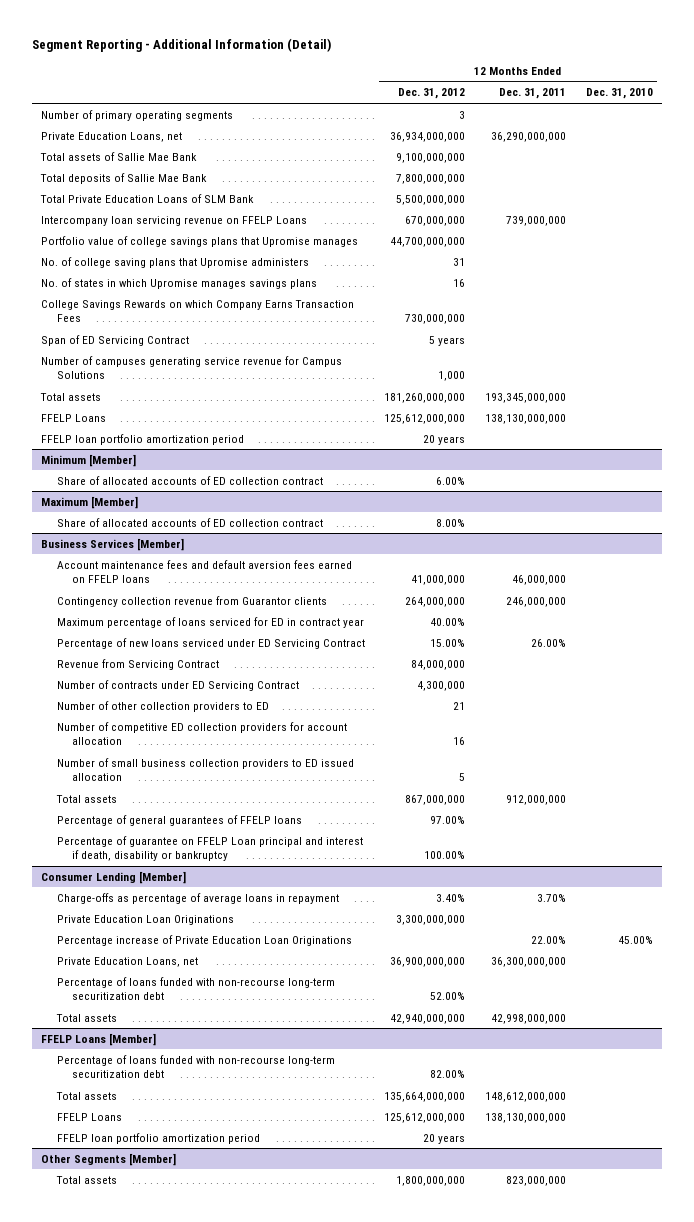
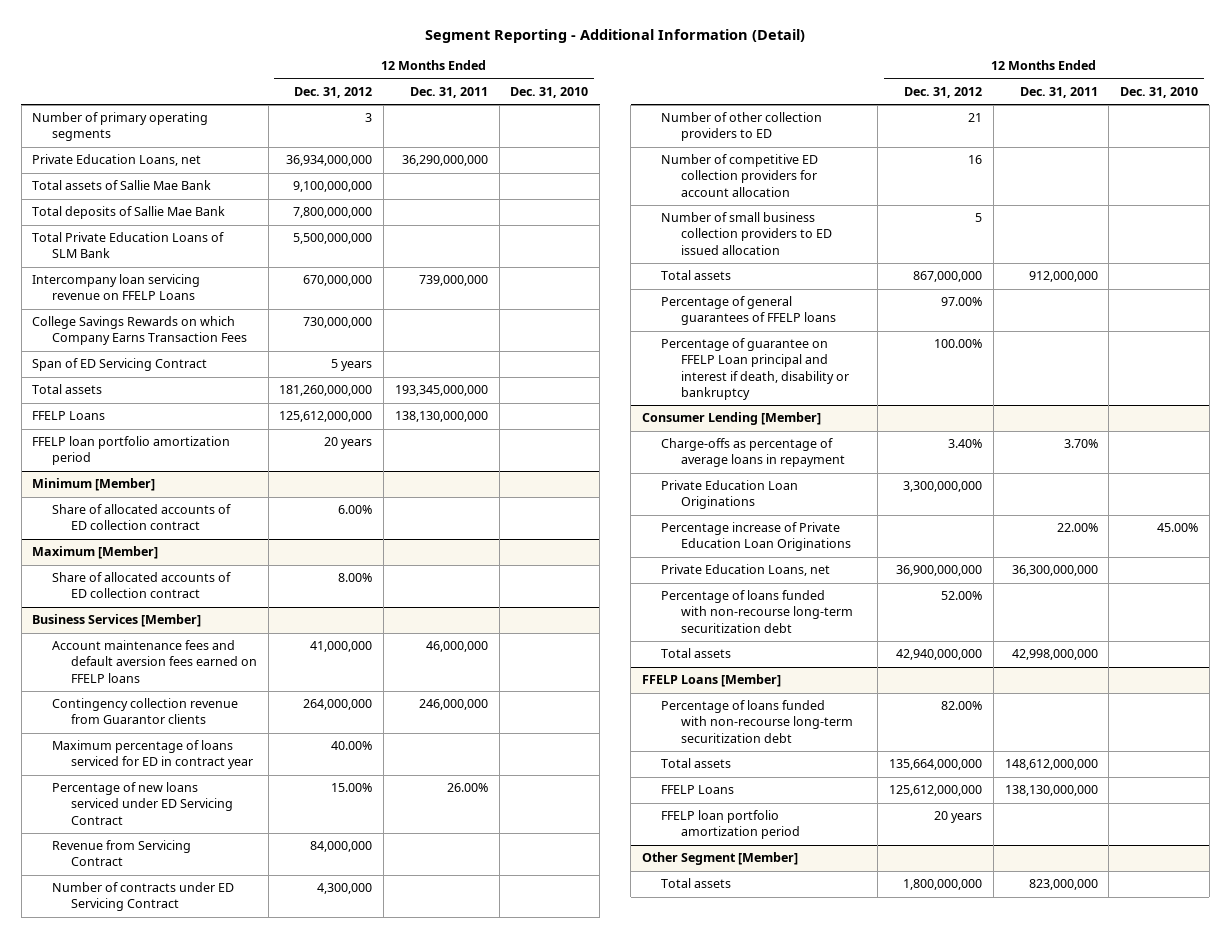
[41,235,359,247] Portfolio value of college savings plans that Upromise manages -> none
[41,256,310,268] No. of college saving plans that Upromise administers -> none
[41,277,318,289] No. of states in which Upromise manages savings plans -> none
[41,355,343,379] Number of campuses generating service revenue for Campus Solutions -> none
[41,1152,177,1166] Other Segments [Member] -> [642,852,799,866] Other Segment [Member]

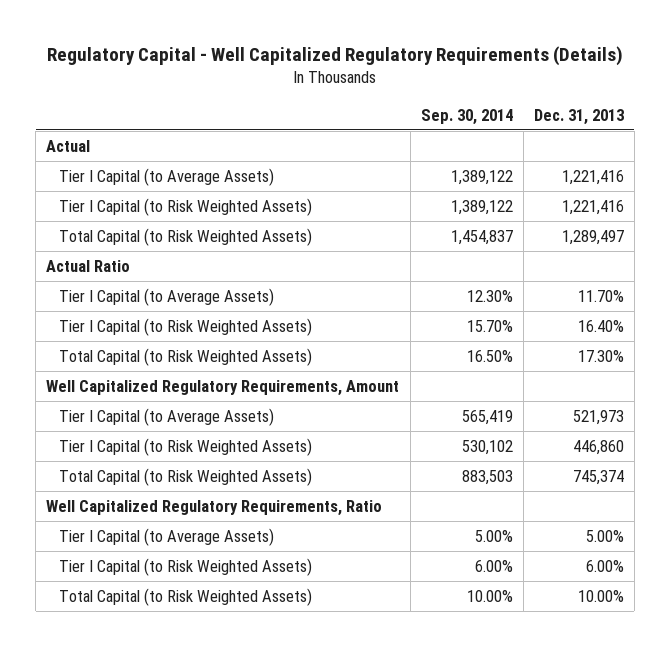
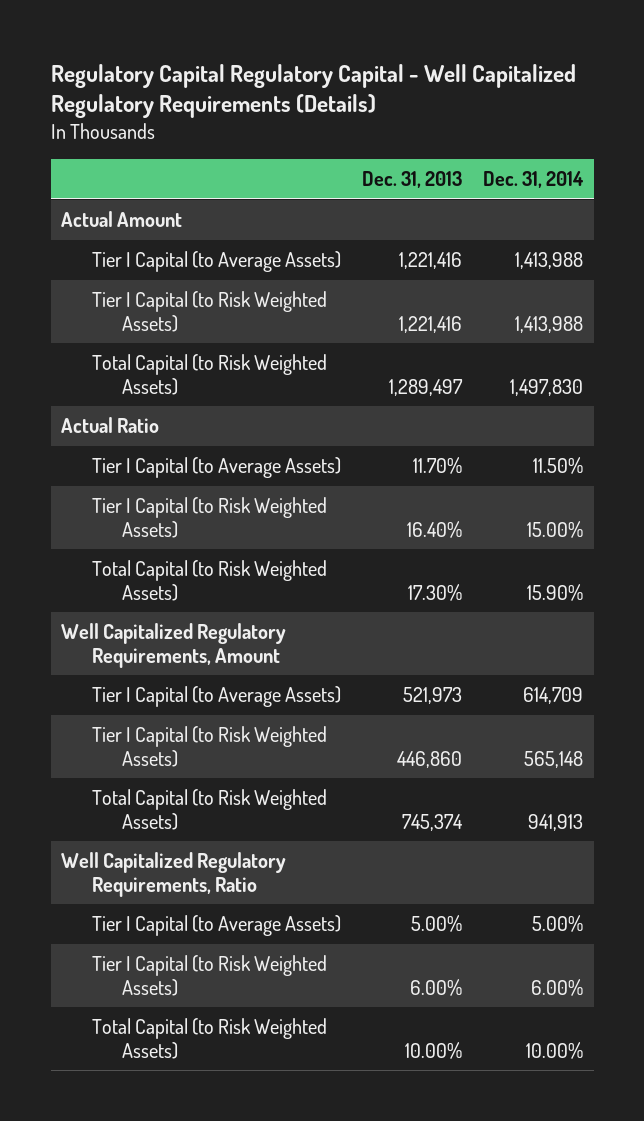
[47,46,624,67] Regulatory Capital - Well Capitalized Regulatory Requirements (Details) -> [50,63,576,119] Regulatory Capital Regulatory Capital - Well Capitalized Regulatory Requirements (Details)
[420,108,513,125] Sep. 30, 2014 -> none
none -> [483,171,585,189] Dec. 31, 2014
[46,139,91,152] Actual -> [61,211,183,228] Actual Amount

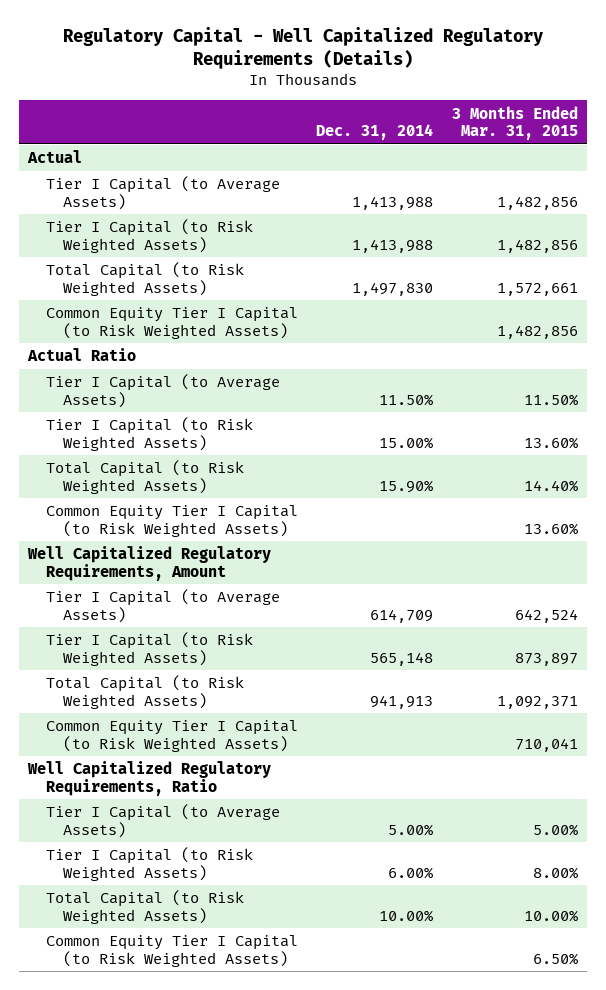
[50,63,576,119] Regulatory Capital Regulatory Capital - Well Capitalized Regulatory Requirements (Details) -> [63,26,544,70] Regulatory Capital - Well Capitalized Regulatory Requirements (Details)
[361,171,462,189] Dec. 31, 2013 -> none
none -> [451,105,578,141] 3 Months Ended Mar. 31, 2015
[61,211,183,228] Actual Amount -> [27,150,83,164] Actual
none -> [45,307,298,339] Common Equity Tier I Capital (to Risk Weighted Assets)
none -> [45,505,298,537] Common Equity Tier I Capital (to Risk Weighted Assets)
none -> [45,720,298,752] Common Equity Tier I Capital (to Risk Weighted Assets)
none -> [45,935,298,967] Common Equity Tier I Capital (to Risk Weighted Assets)

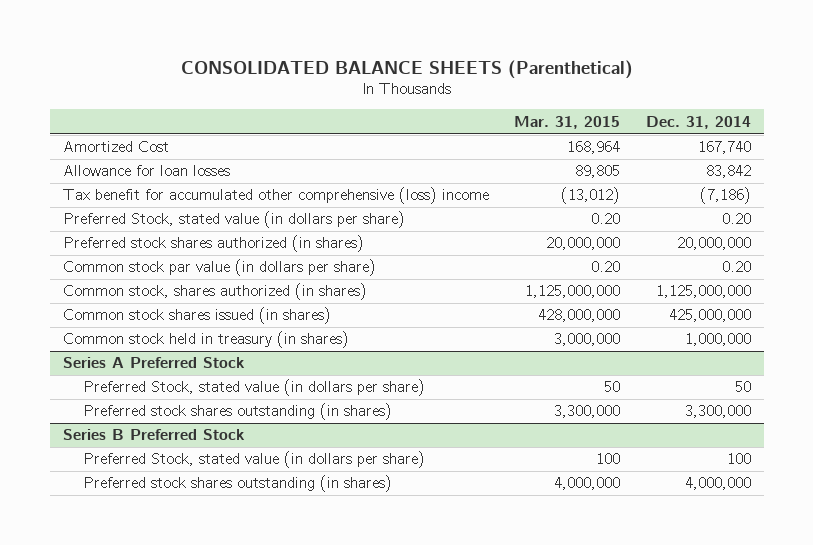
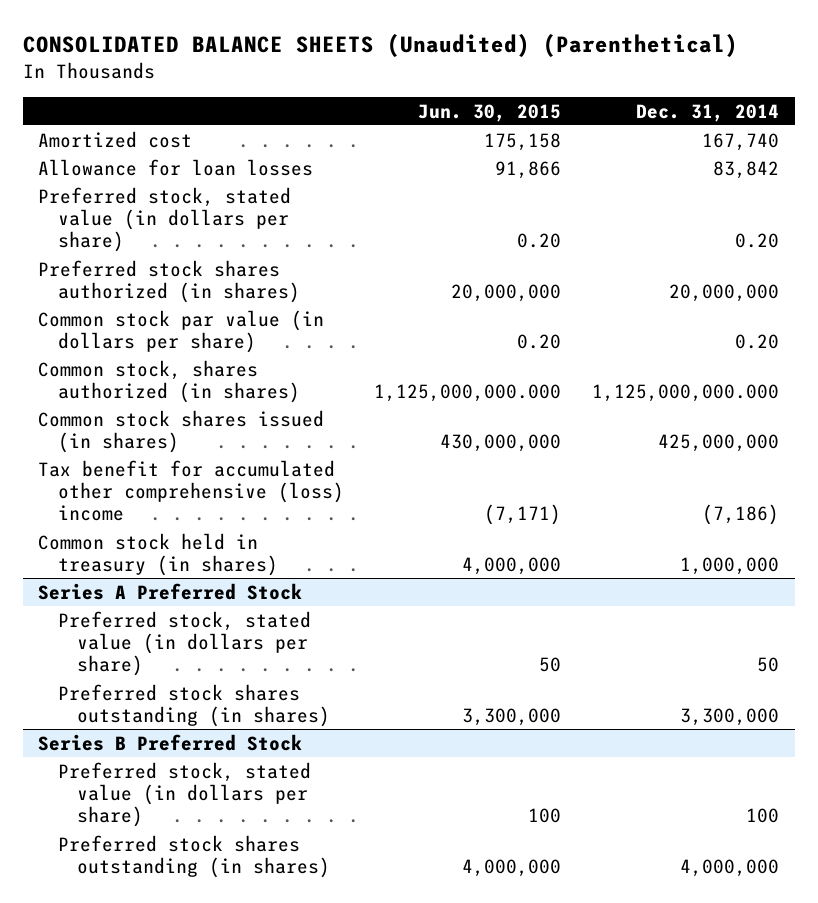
[180,59,633,79] CONSOLIDATED BALANCE SHEETS (Parenthetical) -> [23,34,739,58] CONSOLIDATED BALANCE SHEETS (Unaudited) (Parenthetical)
[514,115,621,129] Mar. 31, 2015 -> none
none -> [418,103,562,122] Jun. 30, 2015
[62,141,169,153] Amortized Cost -> [38,130,193,148] Amortized cost
[62,211,405,229] Preferred Stock, stated value (in dollars per share) -> [38,186,292,253] Preferred stock, stated value (in dollars per share)
[655,285,751,299] 1,125,000,000 -> [592,384,780,403] 1,125,000,000.000
[62,187,489,205] Tax benefit for accumulated other comprehensive (loss) income -> [38,459,344,522] Tax benefit for accumulated other comprehensive (loss) income
[83,379,426,397] Preferred Stock, stated value (in dollars per share) -> [57,610,311,677] Preferred stock, stated value (in dollars per share)
[83,451,426,469] Preferred Stock, stated value (in dollars per share) -> [57,761,311,828] Preferred stock, stated value (in dollars per share)

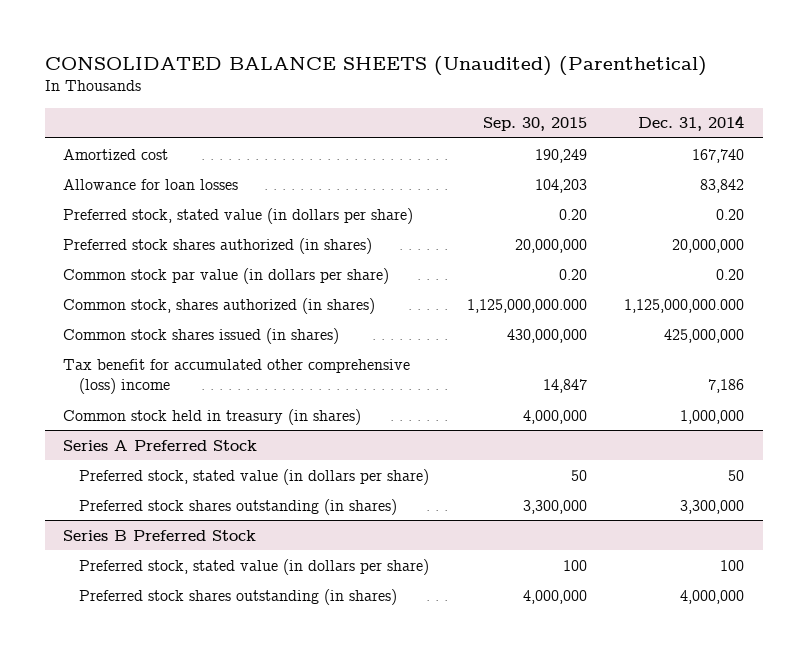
[418,103,562,122] Jun. 30, 2015 -> none
none -> [482,117,587,132] Sep. 30, 2015
[702,504,780,526] (7,186) -> [708,379,745,394] 7,186

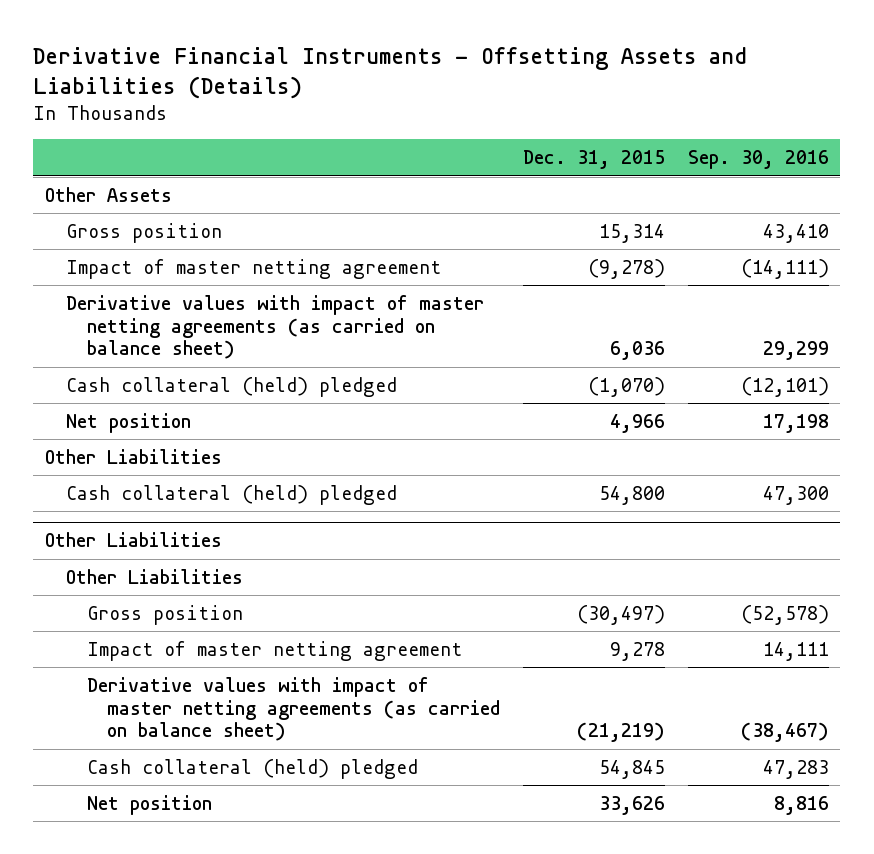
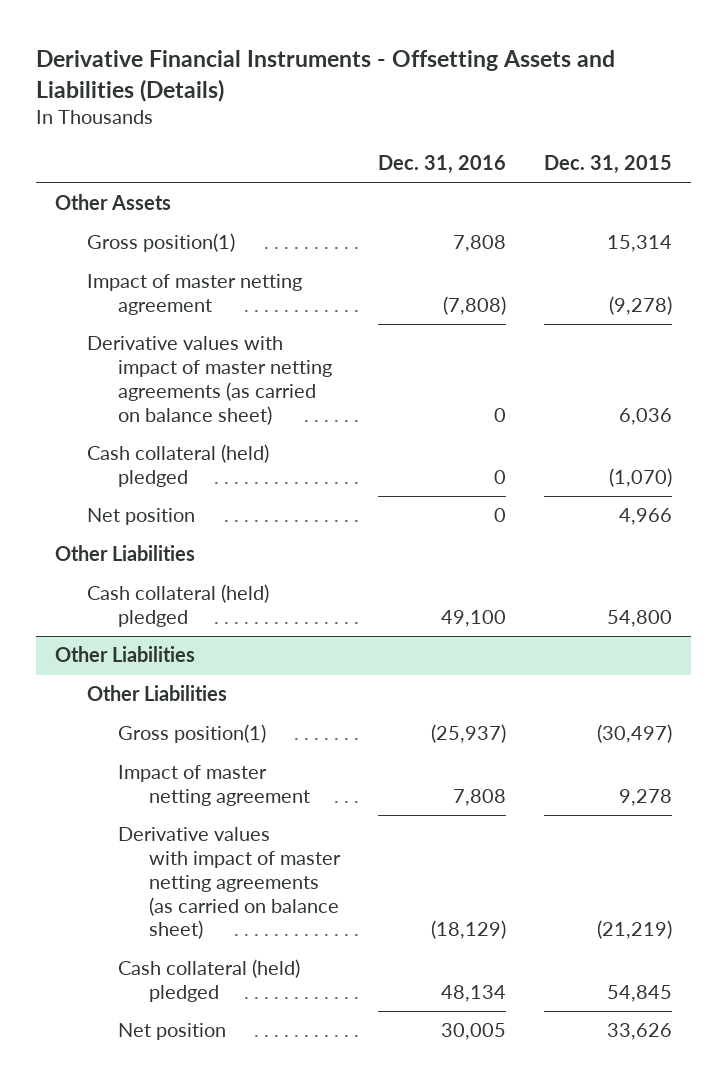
[687,150,829,170] Sep. 30, 2016 -> none
none -> [378,155,507,175] Dec. 31, 2016
[65,222,222,243] Gross position -> [86,233,235,253] Gross position(1)
[86,604,243,625] Gross position -> [117,724,266,744] Gross position(1)

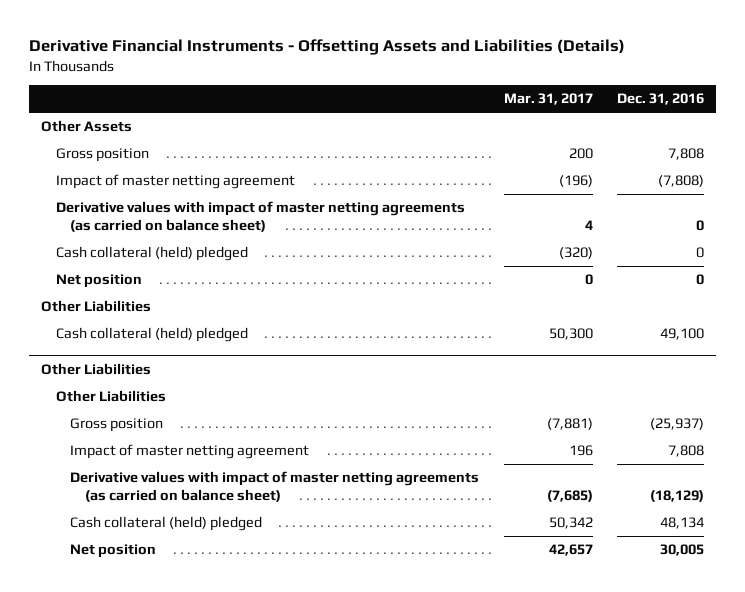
[543,155,672,175] Dec. 31, 2015 -> none
none -> [503,93,593,106] Mar. 31, 2017
[86,233,235,253] Gross position(1) -> [55,148,149,163] Gross position
[117,724,266,744] Gross position(1) -> [70,418,164,433] Gross position

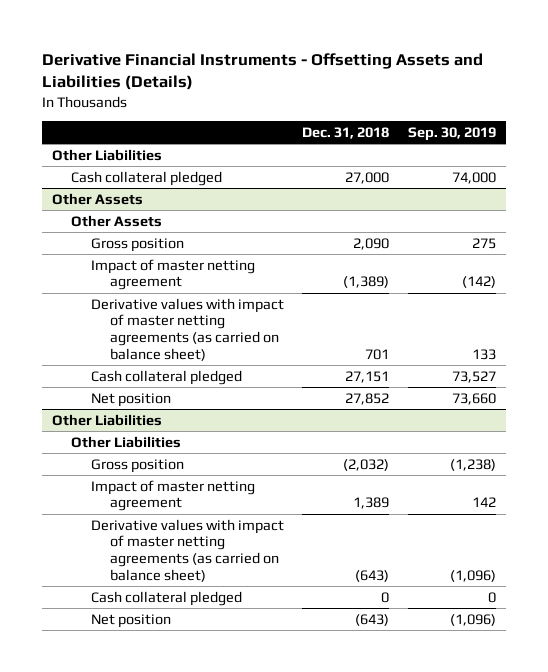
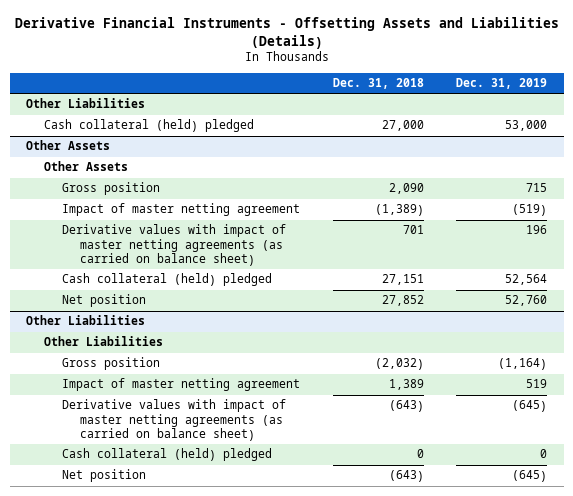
[408,127,497,142] Sep. 30, 2019 -> none
none -> [456,78,548,90] Dec. 31, 2019
[71,170,223,186] Cash collateral pledged -> [44,119,255,133] Cash collateral (held) pledged
[90,369,242,385] Cash collateral pledged -> [62,273,273,287] Cash collateral (held) pledged
[90,590,242,606] Cash collateral pledged -> [62,448,273,462] Cash collateral (held) pledged

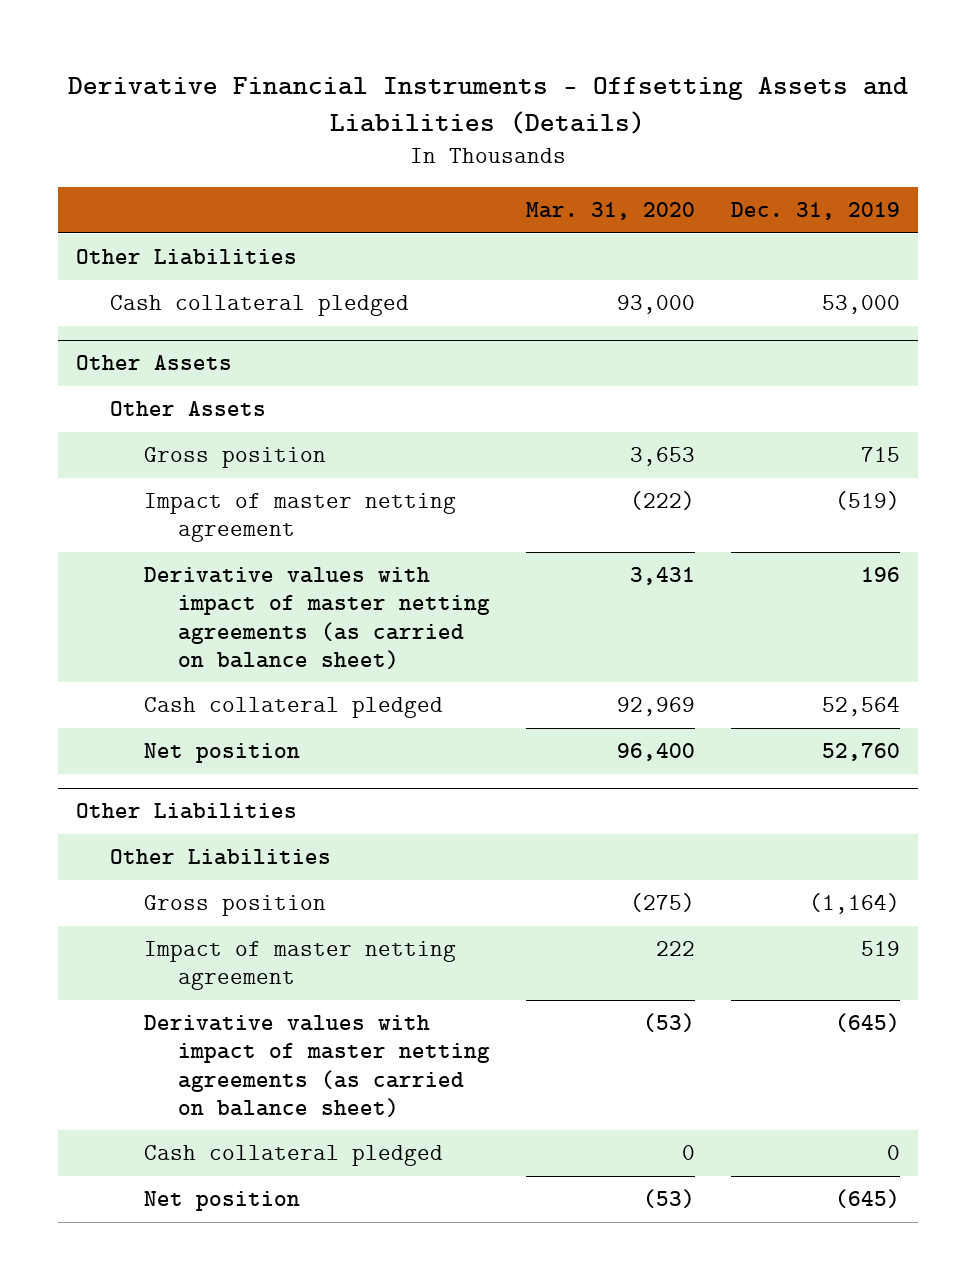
[332,78,424,90] Dec. 31, 2018 -> none
none -> [525,202,695,221] Mar. 31, 2020
[44,119,255,133] Cash collateral (held) pledged -> [109,295,409,317] Cash collateral pledged
[62,273,273,287] Cash collateral (held) pledged -> [143,697,443,719] Cash collateral pledged
[62,448,273,462] Cash collateral (held) pledged -> [143,1145,443,1167] Cash collateral pledged

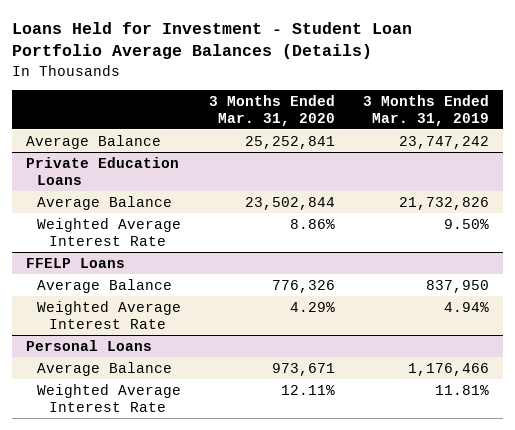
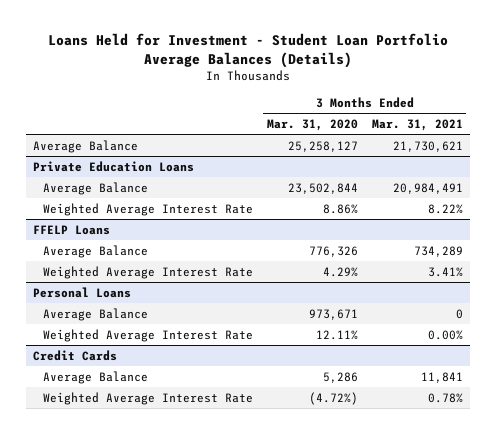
[362,94,489,126] 3 Months Ended Mar. 31, 2019 -> none
none -> [371,119,463,132] Mar. 31, 2021
[245,135,336,149] 25,252,841 -> [287,140,358,152] 25,258,127
none -> [32,349,117,361] Credit Cards
none -> [42,370,148,384] Average Balance
none -> [42,391,253,405] Weighted Average Interest Rate

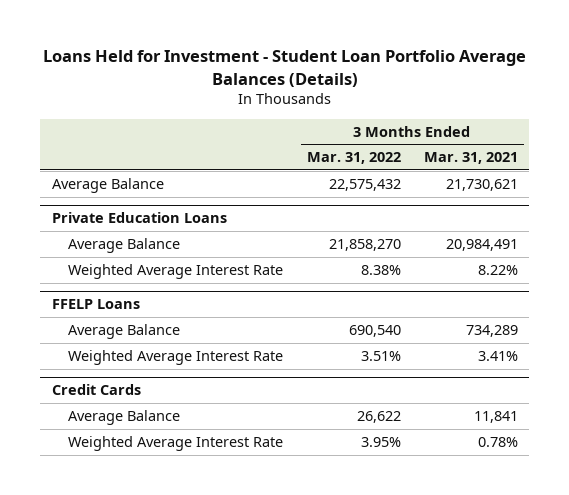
[266,119,358,132] Mar. 31, 2020 -> none
none -> [306,152,401,165] Mar. 31, 2022
[32,286,131,298] Personal Loans -> none
[42,307,148,321] Average Balance -> none
[42,328,253,342] Weighted Average Interest Rate -> none

